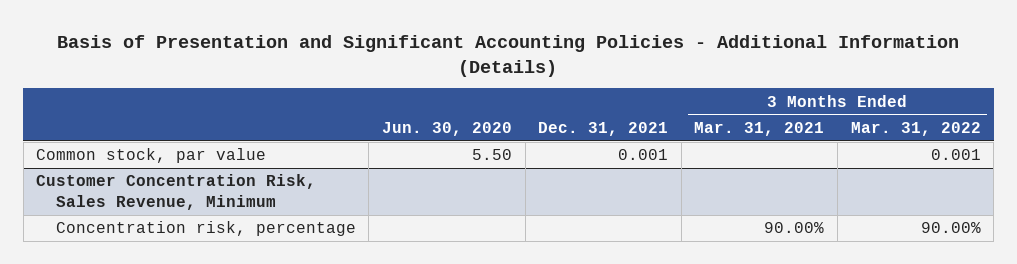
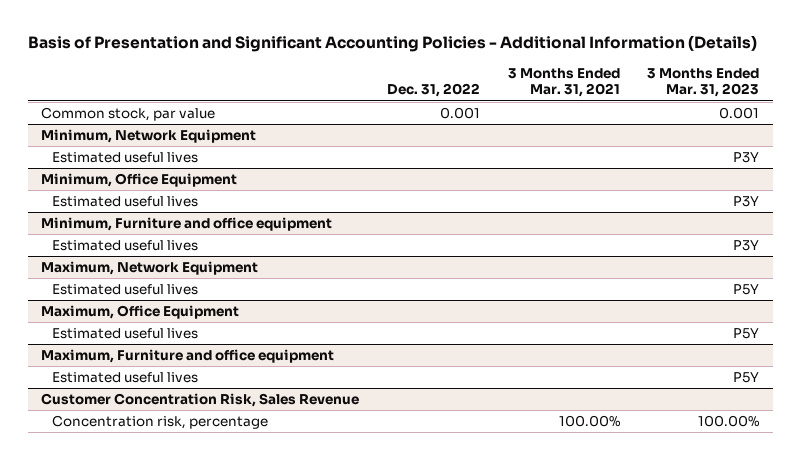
[381,121,512,136] Jun. 30, 2020 -> none
[538,121,669,136] Dec. 31, 2021 -> none
[850,121,981,136] Mar. 31, 2022 -> none
none -> [386,83,480,98] Dec. 31, 2022
none -> [647,67,760,98] 3 Months Ended Mar. 31, 2023
none -> [41,129,257,144] Minimum, Network Equipment
none -> [51,152,198,164] Estimated useful lives
none -> [41,173,238,188] Minimum, Office Equipment
none -> [51,196,198,208] Estimated useful lives
none -> [41,217,333,232] Minimum, Furniture and office equipment
none -> [51,240,198,252] Estimated useful lives
none -> [41,261,259,276] Maximum, Network Equipment
none -> [51,284,198,296] Estimated useful lives
none -> [41,305,240,320] Maximum, Office Equipment
none -> [51,328,198,340] Estimated useful lives
none -> [41,349,335,364] Maximum, Furniture and office equipment
none -> [51,372,198,384] Estimated useful lives
[36,174,317,211] Customer Concentration Risk, Sales Revenue, Minimum -> [41,393,360,408] Customer Concentration Risk, Sales Revenue
[764,222,825,234] 90.00% -> [558,415,620,428] 100.00%

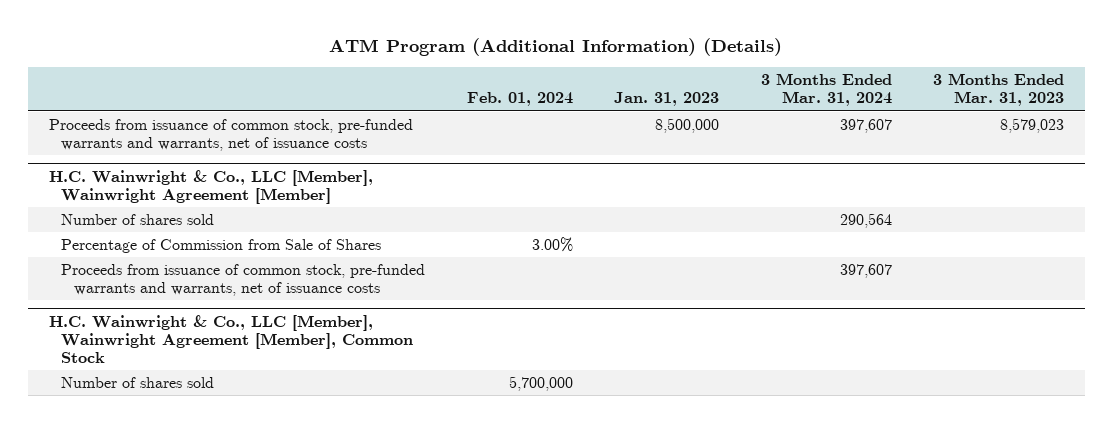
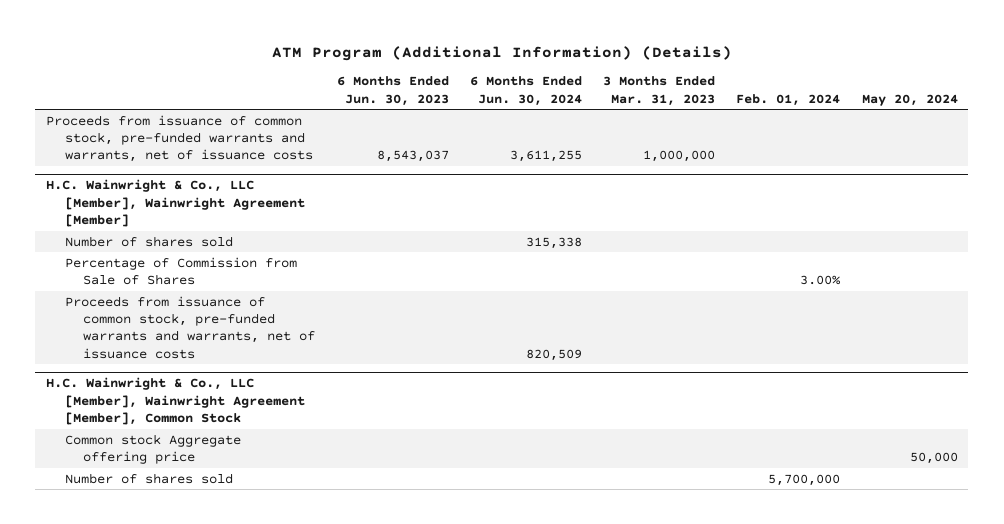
[614,92,720,107] Jan. 31, 2023 -> none
[760,73,892,107] 3 Months Ended Mar. 31, 2024 -> none
none -> [336,76,449,106] 6 Months Ended Jun. 30, 2023
none -> [469,76,582,106] 6 Months Ended Jun. 30, 2024
none -> [861,93,958,106] May 20, 2024
[1000,118,1065,134] 8,579,023 -> [643,150,716,163] 1,000,000
none -> [64,433,241,465] Common stock Aggregate offering price

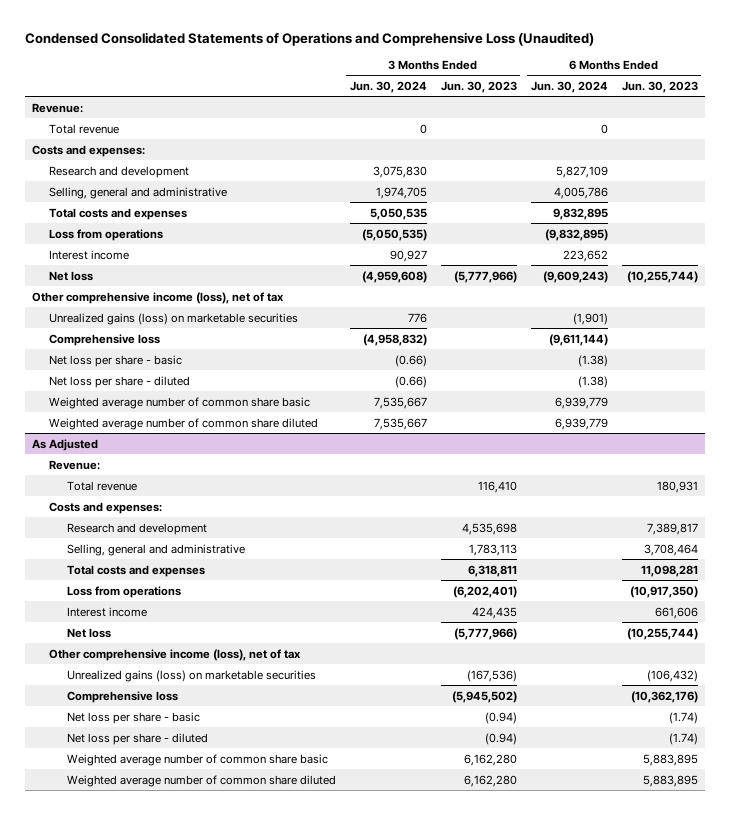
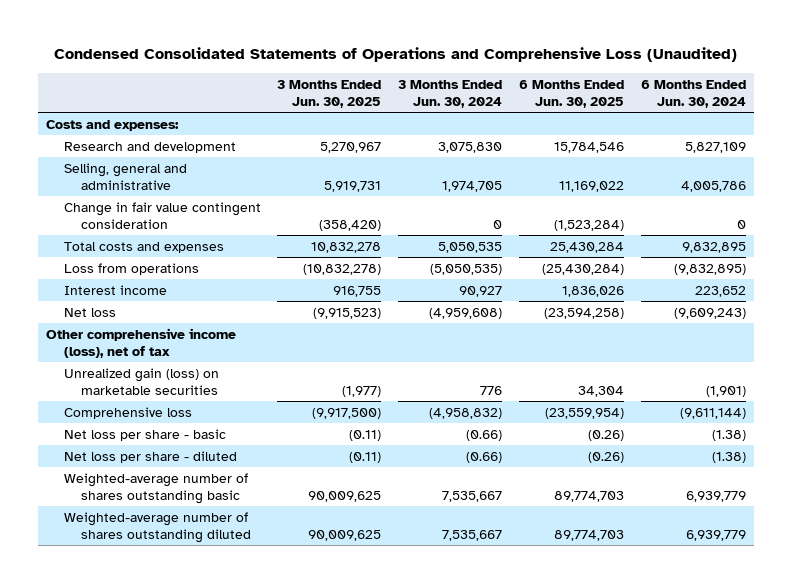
[440,81,517,94] Jun. 30, 2023 -> none
[621,81,698,94] Jun. 30, 2023 -> none
none -> [277,79,382,108] 3 Months Ended Jun. 30, 2025
none -> [518,79,624,108] 6 Months Ended Jun. 30, 2025
[31,102,83,113] Revenue: -> none
[49,123,120,134] Total revenue -> none
none -> [63,201,261,229] Change in fair value contingent consideration
[49,312,299,325] Unrealized gains (loss) on marketable securities -> [63,367,219,395] Unrealized gain (loss) on marketable securities
[31,438,98,451] As Adjusted -> none
[49,459,101,470] Revenue: -> none
[66,480,137,491] Total revenue -> none
[49,501,163,514] Costs and expenses: -> none
[66,522,207,535] Research and development -> none
[66,543,245,556] Selling, general and administrative -> none
[66,564,205,577] Total costs and expenses -> none
[66,585,181,598] Loss from operations -> none
[66,606,147,617] Interest income -> none
[66,627,111,638] Net loss -> none
[49,648,302,661] Other comprehensive income (loss), net of tax -> none
[66,669,316,682] Unrealized gains (loss) on marketable securities -> none
[66,690,178,703] Comprehensive loss -> none
[66,711,200,724] Net loss per share - basic -> none
[66,732,208,745] Net loss per share - diluted -> none
[66,753,328,766] Weighted average number of common share basic -> none
[66,774,336,787] Weighted average number of common share diluted -> none
[49,396,311,409] Weighted average number of common share basic -> [63,472,248,504] Weighted-average number of shares outstanding basic
[49,417,319,430] Weighted average number of common share diluted -> [63,511,252,543] Weighted-average number of shares outstanding diluted

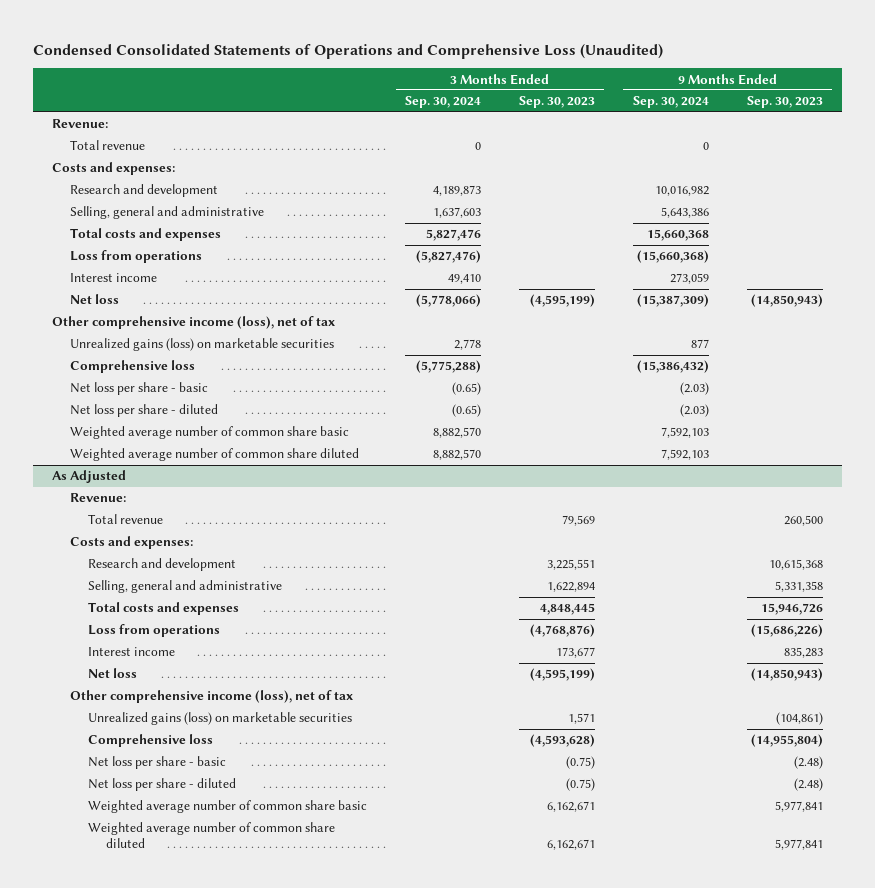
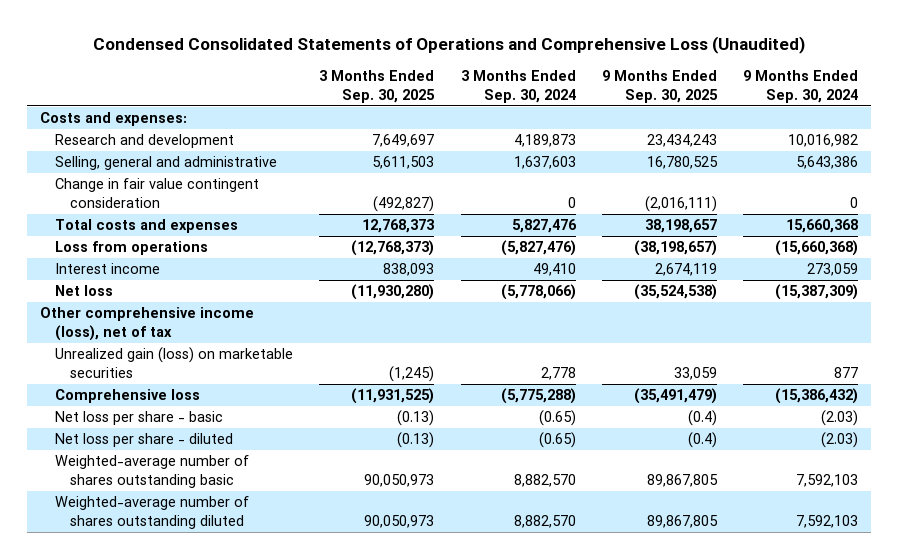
[518,96,595,109] Sep. 30, 2023 -> none
[746,96,823,109] Sep. 30, 2023 -> none
none -> [319,70,436,103] 3 Months Ended Sep. 30, 2025
none -> [601,70,718,103] 9 Months Ended Sep. 30, 2025
[52,119,109,129] Revenue: -> none
[70,140,146,151] Total revenue -> none
none -> [55,178,260,208] Change in fair value contingent consideration
[70,338,335,352] Unrealized gains (loss) on marketable securities -> [55,347,294,378] Unrealized gain (loss) on marketable securities
[52,470,127,484] As Adjusted -> none
[70,493,127,503] Revenue: -> none
[88,514,164,525] Total revenue -> none
[70,536,194,550] Costs and expenses: -> none
[88,558,237,572] Research and development -> none
[88,580,283,594] Selling, general and administrative -> none
[88,602,240,616] Total costs and expenses -> none
[88,624,221,638] Loss from operations -> none
[88,647,176,657] Interest income -> none
[88,668,138,679] Net loss -> none
[70,690,354,704] Other comprehensive income (loss), net of tax -> none
[88,712,353,726] Unrealized gains (loss) on marketable securities -> none
[88,734,214,748] Comprehensive loss -> none
[88,756,227,770] Net loss per share - basic -> none
[88,778,237,792] Net loss per share - diluted -> none
[88,800,368,814] Weighted average number of common share basic -> none
[88,822,336,849] Weighted average number of common share diluted -> none
[70,426,350,440] Weighted average number of common share basic -> [55,455,250,488] Weighted-average number of shares outstanding basic
[70,448,360,462] Weighted average number of common share diluted -> [55,496,250,529] Weighted-average number of shares outstanding diluted

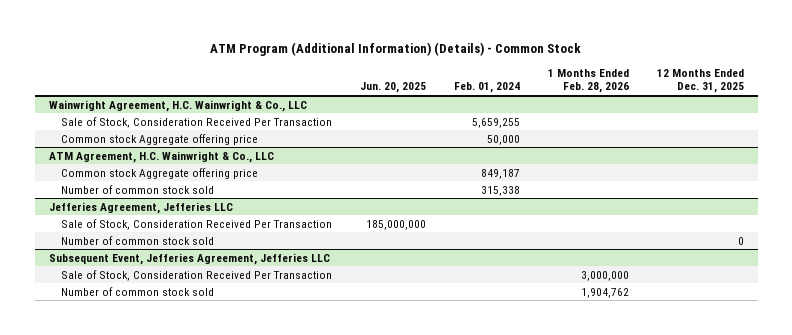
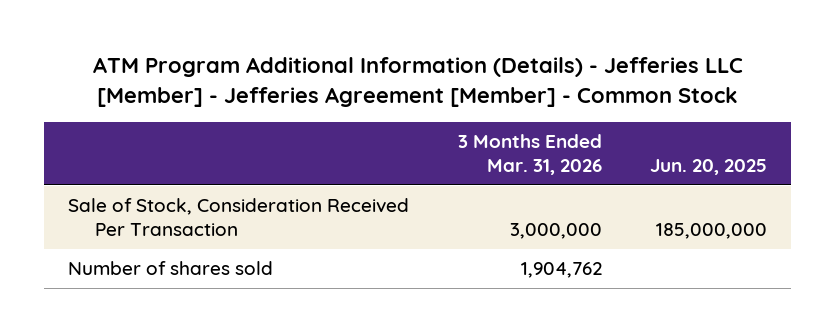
[210,41,582,56] ATM Program (Additional Information) (Details) - Common Stock -> [92,57,743,107] ATM Program Additional Information (Details) - Jefferies LLC [Member] - Jefferies Agreement [Member] - Common Stock
[453,82,520,94] Feb. 01, 2024 -> none
[547,68,629,94] 1 Months Ended Feb. 28, 2026 -> none
[656,68,744,94] 12 Months Ended Dec. 31, 2025 -> none
none -> [457,133,602,176] 3 Months Ended Mar. 31, 2026
[48,99,307,112] Wainwright Agreement, H.C. Wainwright & Co., LLC -> none
[60,116,332,128] Sale of Stock, Consideration Received Per Transaction -> none
[60,133,258,145] Common stock Aggregate offering price -> none
[48,150,274,163] ATM Agreement, H.C. Wainwright & Co., LLC -> none
[60,167,258,179] Common stock Aggregate offering price -> none
[60,184,214,194] Number of common stock sold -> none
[48,201,233,214] Jefferies Agreement, Jefferies LLC -> none
[48,252,330,265] Subsequent Event, Jefferies Agreement, Jefferies LLC -> none
[60,269,332,281] Sale of Stock, Consideration Received Per Transaction -> none
[60,286,214,296] Number of common stock sold -> none
[60,235,214,245] Number of common stock sold -> [68,261,274,276] Number of shares sold

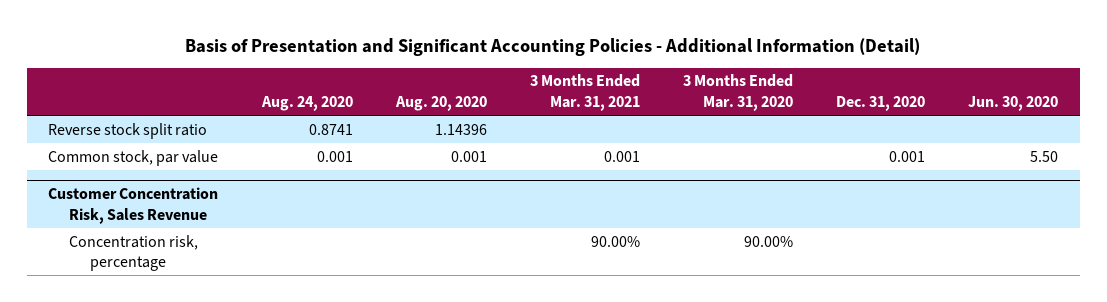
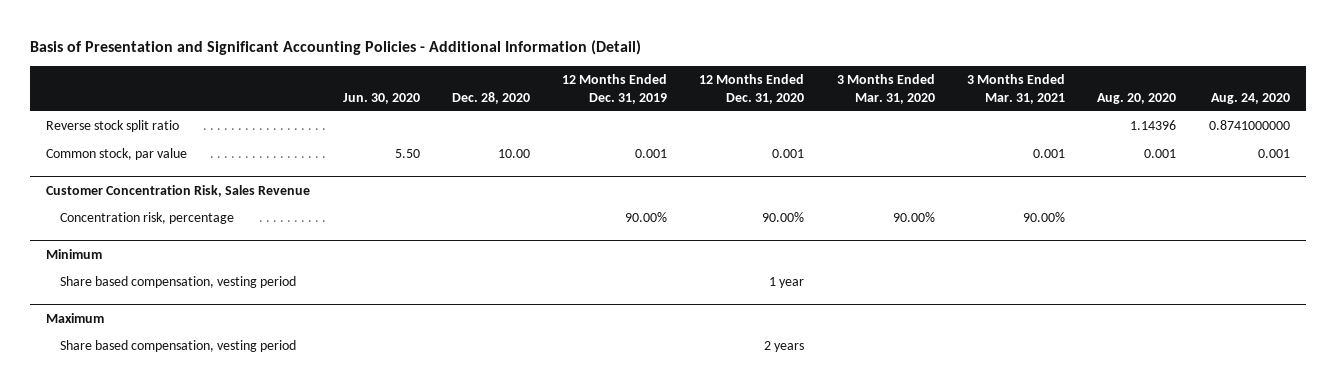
[836,96,926,112] Dec. 31, 2020 -> none
none -> [451,91,530,104] Dec. 28, 2020
none -> [562,73,668,104] 12 Months Ended Dec. 31, 2019
none -> [699,73,805,104] 12 Months Ended Dec. 31, 2020
[308,123,353,135] 0.8741 -> [1208,120,1290,131] 0.8741000000
none -> [46,249,103,260] Minimum
none -> [59,276,296,289] Share based compensation, vesting period
none -> [46,313,105,324] Maximum
none -> [59,340,296,353] Share based compensation, vesting period

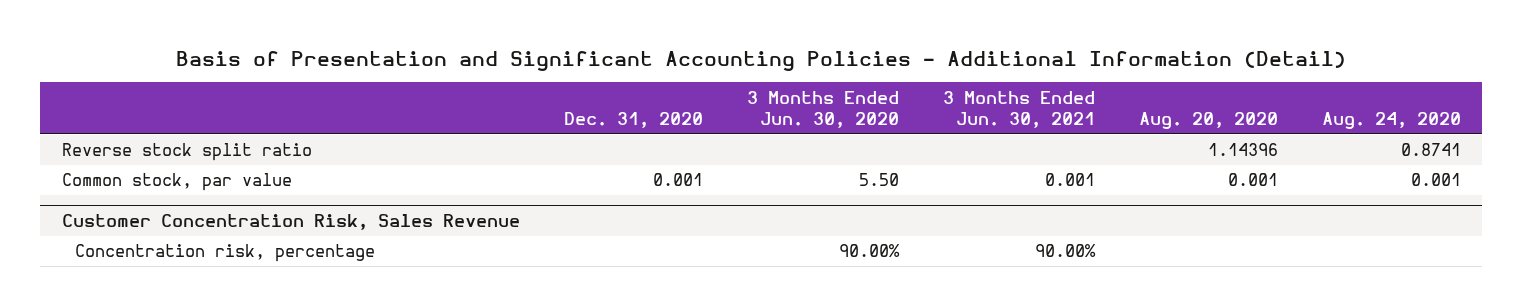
[342,92,420,104] Jun. 30, 2020 -> none
[451,91,530,104] Dec. 28, 2020 -> none
[562,73,668,104] 12 Months Ended Dec. 31, 2019 -> none
[699,73,805,104] 12 Months Ended Dec. 31, 2020 -> none
[836,73,935,104] 3 Months Ended Mar. 31, 2020 -> none
[967,73,1066,104] 3 Months Ended Mar. 31, 2021 -> none
none -> [563,112,703,129] Dec. 31, 2020
none -> [746,90,899,129] 3 Months Ended Jun. 30, 2020
none -> [942,90,1095,129] 3 Months Ended Jun. 30, 2021
[1208,120,1290,131] 0.8741000000 -> [1400,143,1461,157] 0.8741
[46,249,103,260] Minimum -> none
[59,276,296,289] Share based compensation, vesting period -> none
[46,313,105,324] Maximum -> none
[59,340,296,353] Share based compensation, vesting period -> none

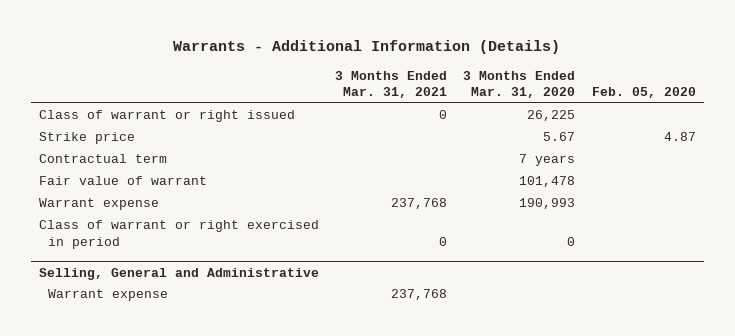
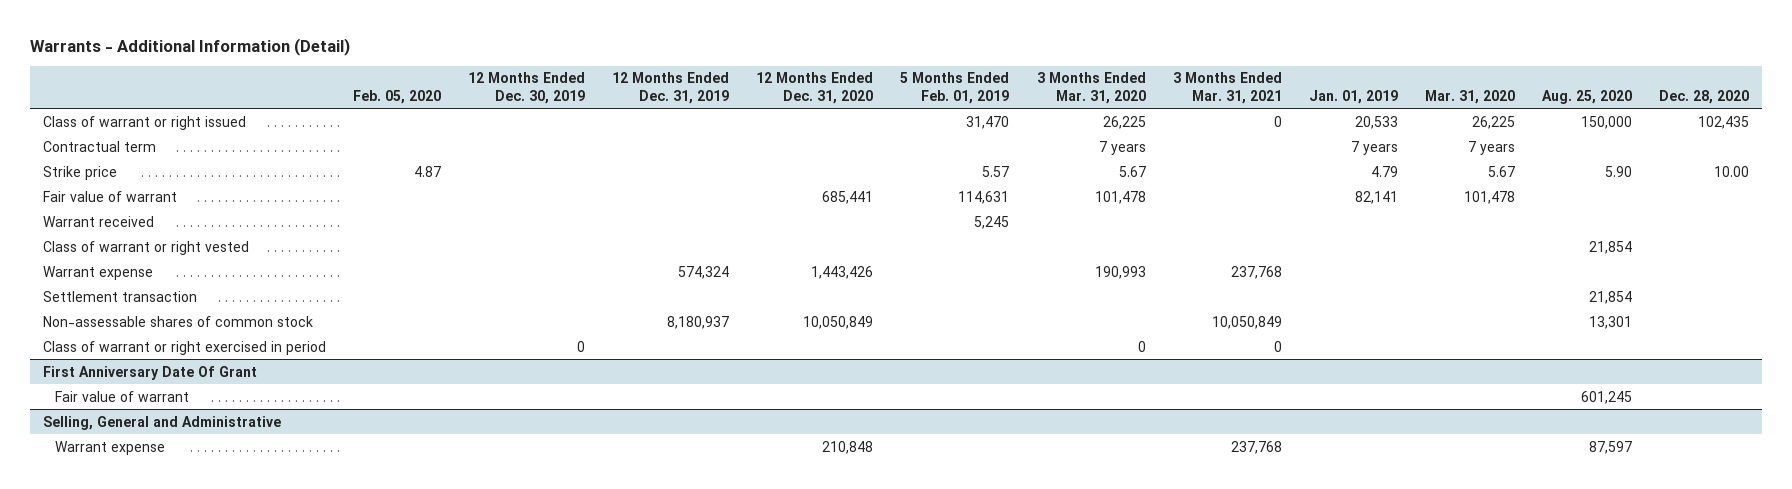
[173,40,561,55] Warrants - Additional Information (Details) -> [29,37,350,56] Warrants - Additional Information (Detail)
none -> [468,72,586,104] 12 Months Ended Dec. 30, 2019
none -> [612,72,730,104] 12 Months Ended Dec. 31, 2019
none -> [756,72,874,104] 12 Months Ended Dec. 31, 2020
none -> [900,72,1010,104] 5 Months Ended Feb. 01, 2019
none -> [1308,89,1398,104] Jan. 01, 2019
none -> [1424,89,1515,104] Mar. 31, 2020
none -> [1541,89,1632,104] Aug. 25, 2020
none -> [1658,89,1749,104] Dec. 28, 2020
[39,132,136,145] Strike price -> [43,165,118,180] Strike price
none -> [43,215,155,227] Warrant received
none -> [43,240,250,255] Class of warrant or right vested
none -> [43,290,198,302] Settlement transaction
none -> [43,315,314,327] Non-assessable shares of common stock
none -> [43,365,258,380] First Anniversary Date Of Grant
none -> [55,390,190,402] Fair value of warrant

